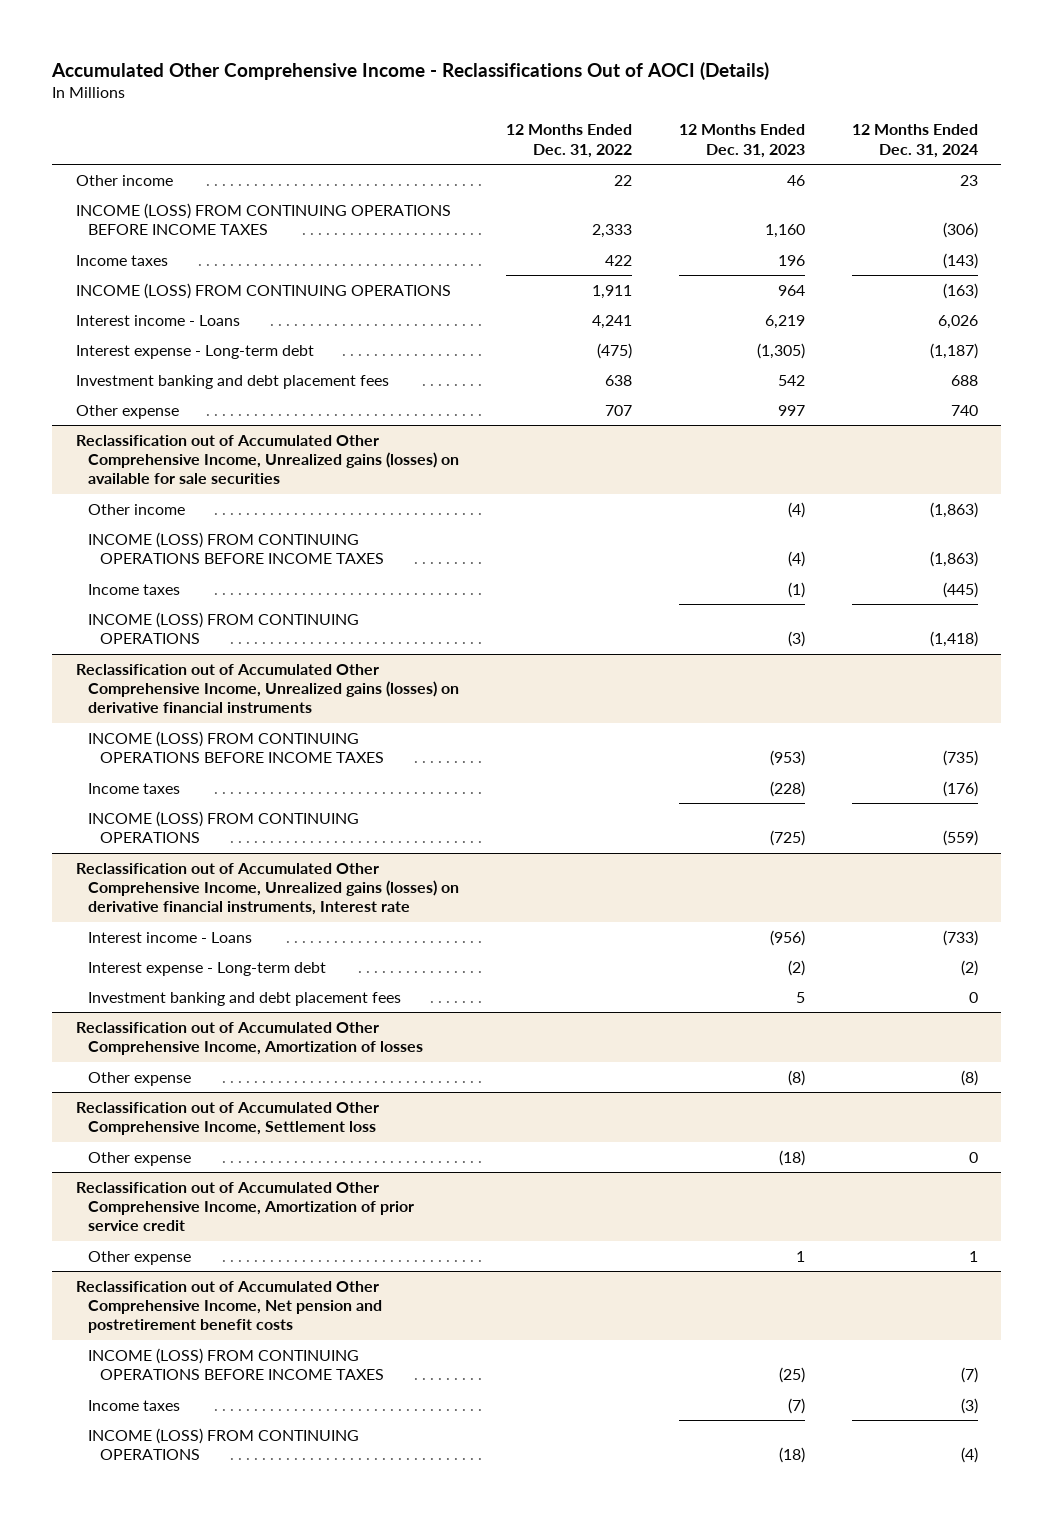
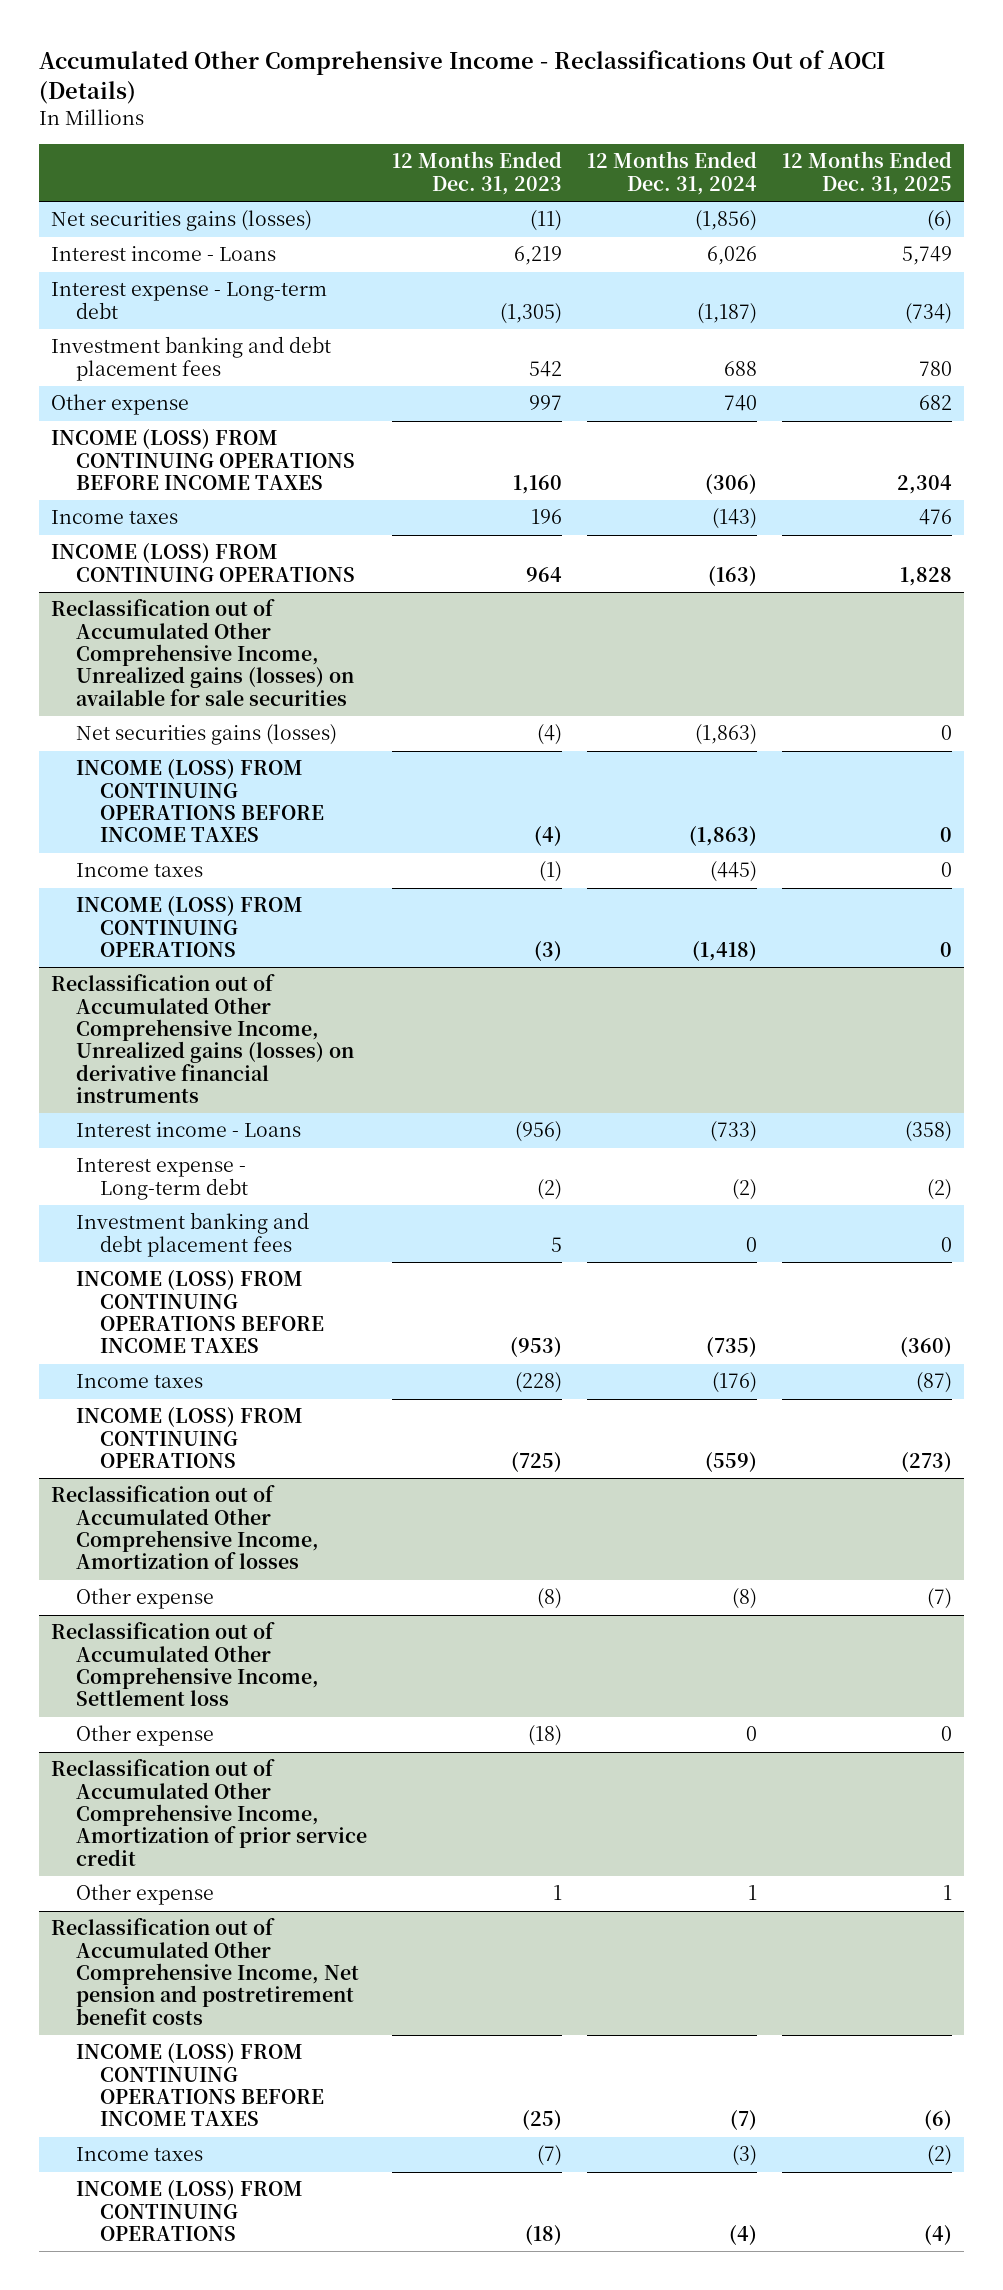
[505,124,632,158] 12 Months Ended Dec. 31, 2022 -> none
none -> [781,151,952,195] 12 Months Ended Dec. 31, 2025
[75,174,173,186] Other income -> none
none -> [51,210,313,232] Net securities gains (losses)
[75,202,451,236] INCOME (LOSS) FROM CONTINUING OPERATIONS BEFORE INCOME TAXES -> [51,429,355,491] INCOME (LOSS) FROM CONTINUING OPERATIONS BEFORE INCOME TAXES
[75,254,168,266] Income taxes -> [51,510,179,525] Income taxes
[75,282,451,299] INCOME (LOSS) FROM CONTINUING OPERATIONS -> [51,543,355,582] INCOME (LOSS) FROM CONTINUING OPERATIONS
[87,503,185,515] Other income -> [75,724,337,746] Net securities gains (losses)
[75,862,459,916] Reclassification out of Accumulated Other Comprehensive Income, Unrealized gains (losses) on derivative financial instruments, Interest rate -> none
[87,730,385,764] INCOME (LOSS) FROM CONTINUING OPERATIONS BEFORE INCOME TAXES -> [75,1270,325,1354] INCOME (LOSS) FROM CONTINUING OPERATIONS BEFORE INCOME TAXES
[87,782,180,794] Income taxes -> [75,1374,203,1389] Income taxes
[87,810,359,844] INCOME (LOSS) FROM CONTINUING OPERATIONS -> [75,1407,303,1469] INCOME (LOSS) FROM CONTINUING OPERATIONS

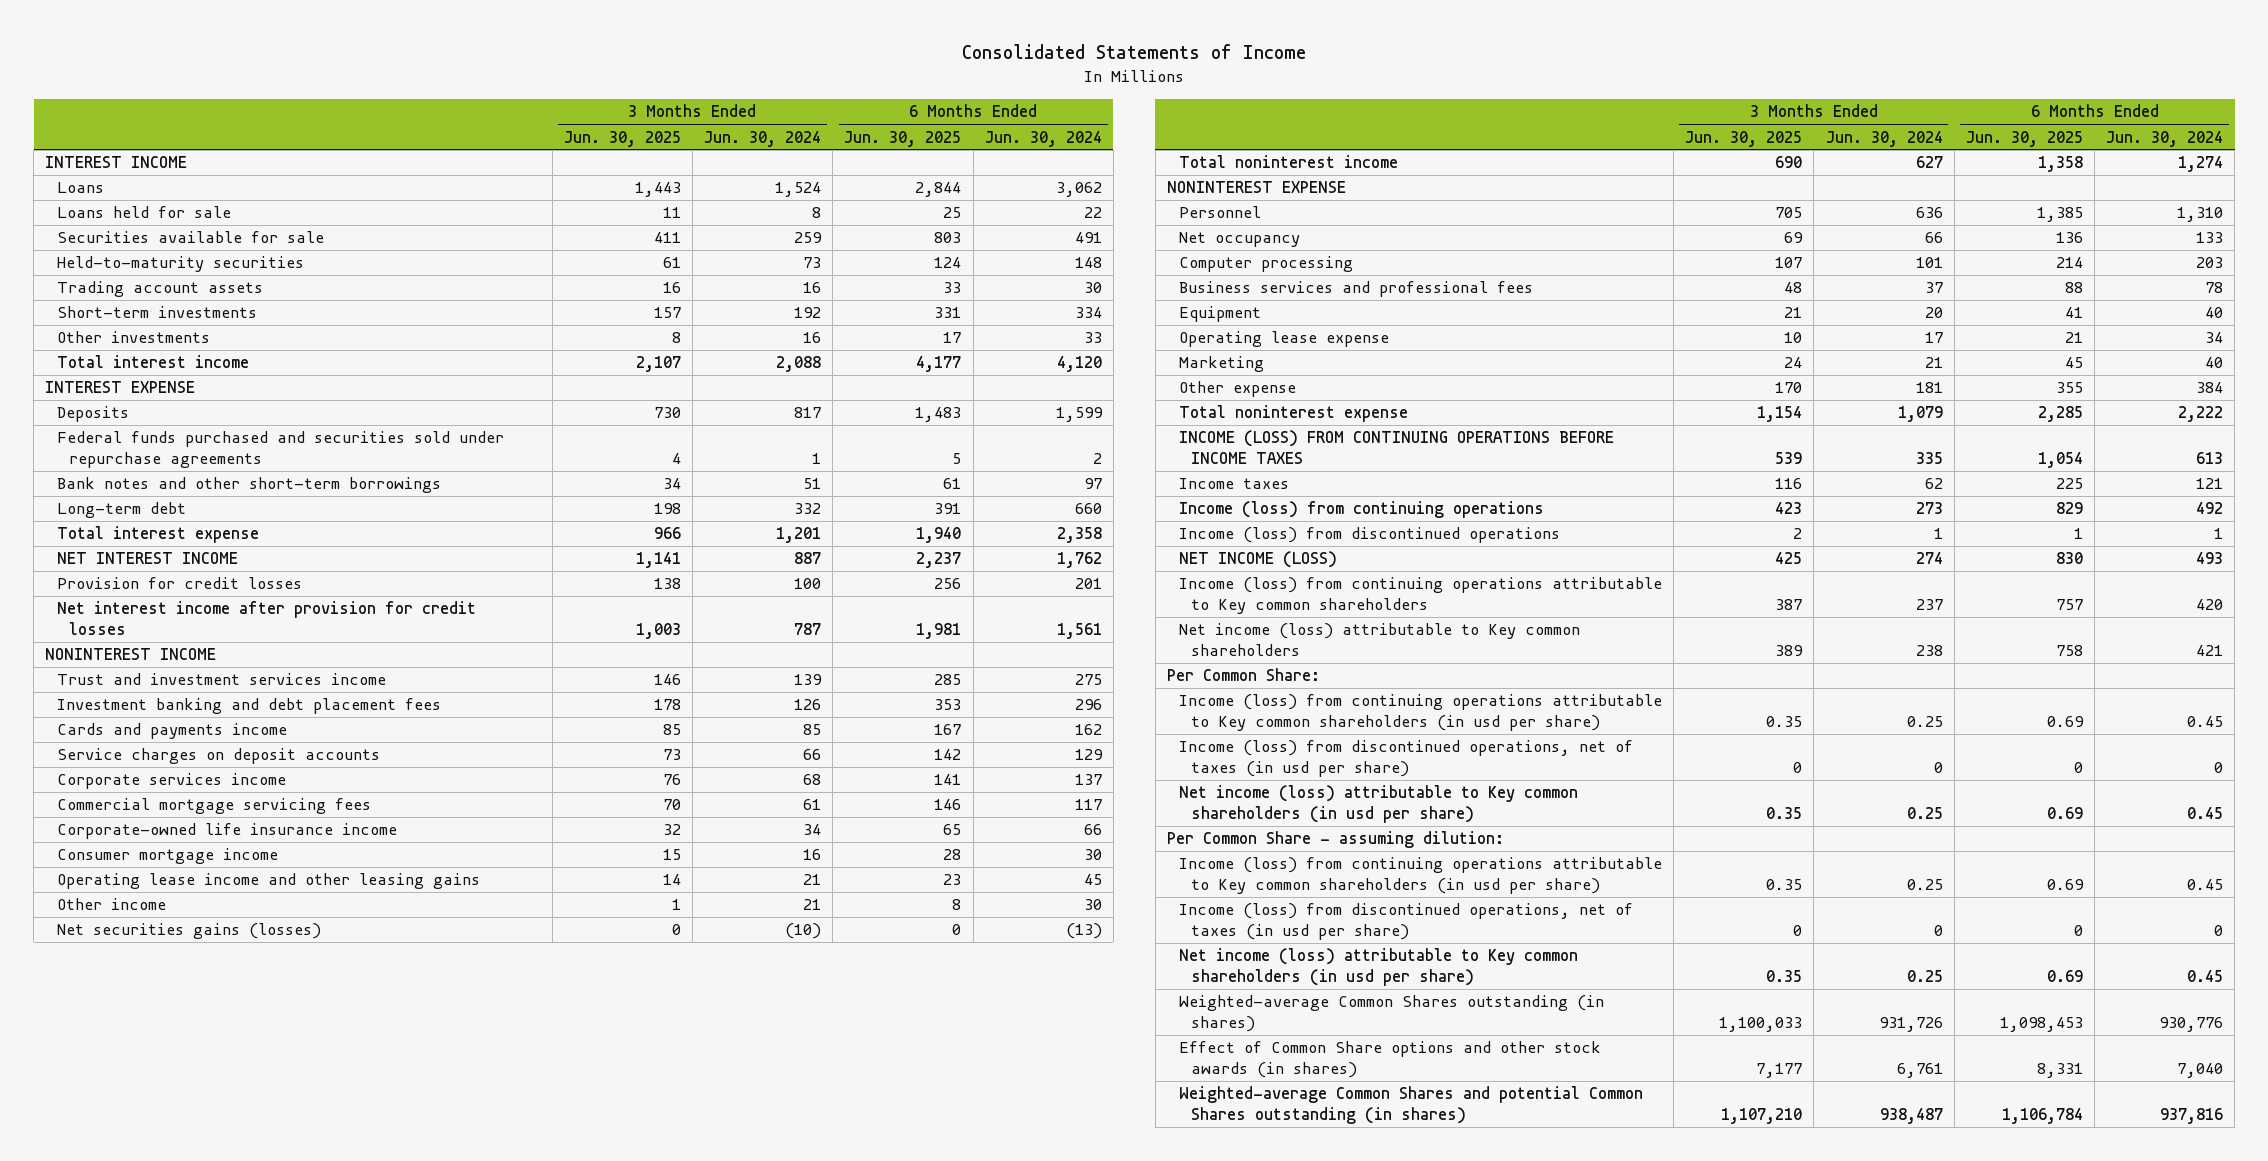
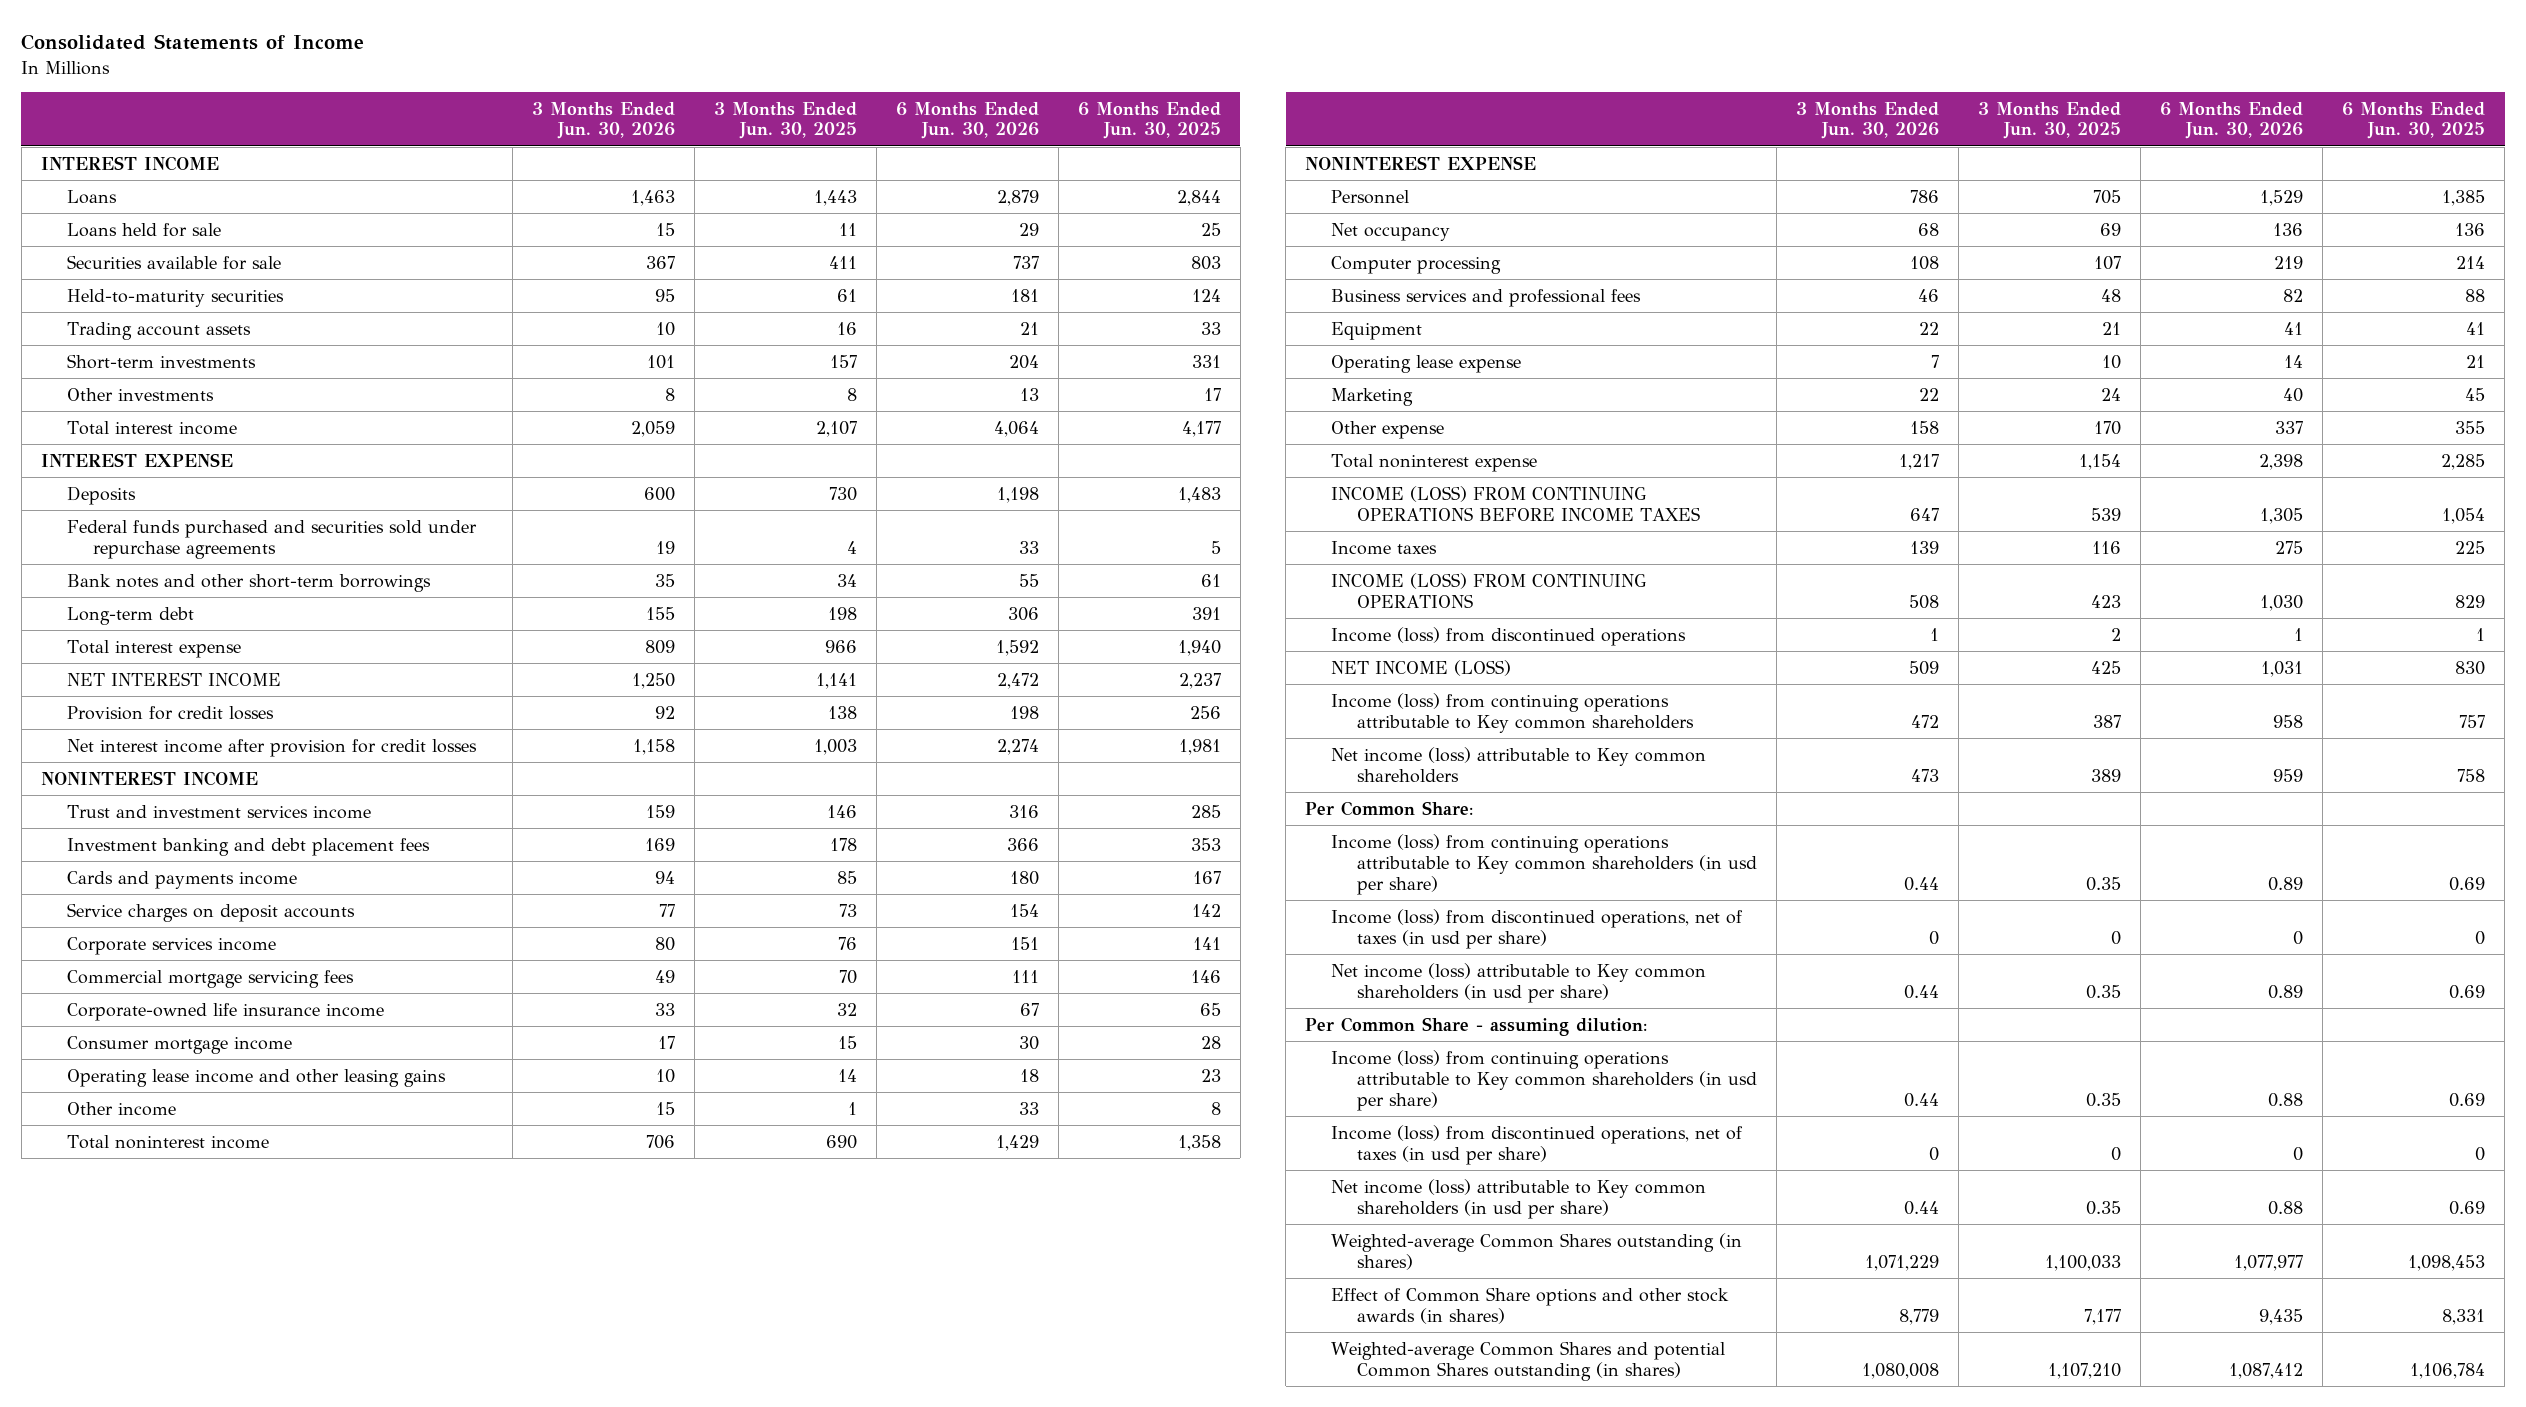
[704,130,822,147] Jun. 30, 2024 -> none
[984,130,1102,147] Jun. 30, 2024 -> none
none -> [532,101,676,140] 3 Months Ended Jun. 30, 2026
none -> [896,101,1040,140] 6 Months Ended Jun. 30, 2026
[57,923,322,940] Net securities gains (losses) -> none
[1178,501,1544,519] Income (loss) from continuing operations -> [1331,572,1648,608] INCOME (LOSS) FROM CONTINUING OPERATIONS

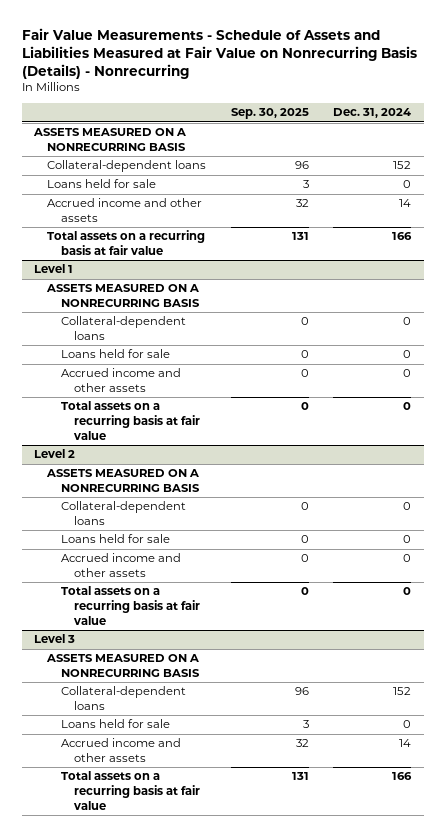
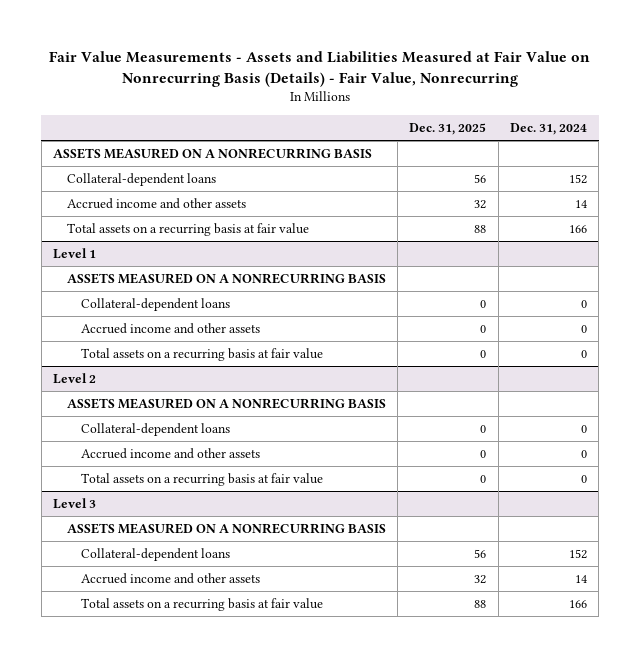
[21,27,417,79] Fair Value Measurements - Schedule of Assets and Liabilities Measured at Fair Value on Nonrecurring Basis (Details) - Nonrecurring -> [48,51,590,88] Fair Value Measurements - Assets and Liabilities Measured at Fair Value on Nonrecurring Basis (Details) - Fair Value, Nonrecurring
[230,108,309,120] Sep. 30, 2025 -> none
none -> [409,122,487,135] Dec. 31, 2025
[47,179,157,189] Loans held for sale -> none
[60,349,170,359] Loans held for sale -> none
[60,534,170,544] Loans held for sale -> none
[60,719,170,729] Loans held for sale -> none

